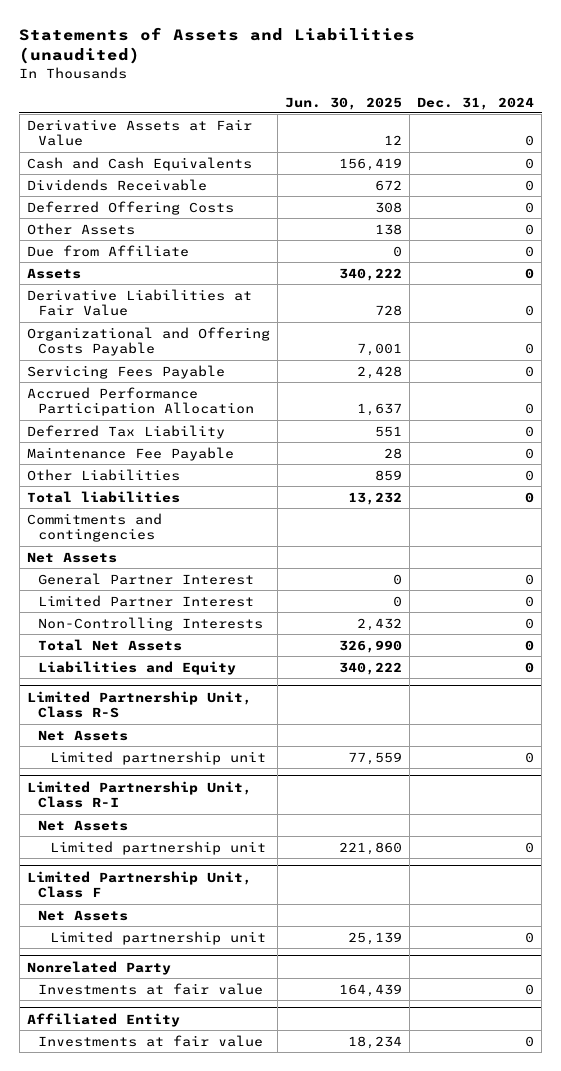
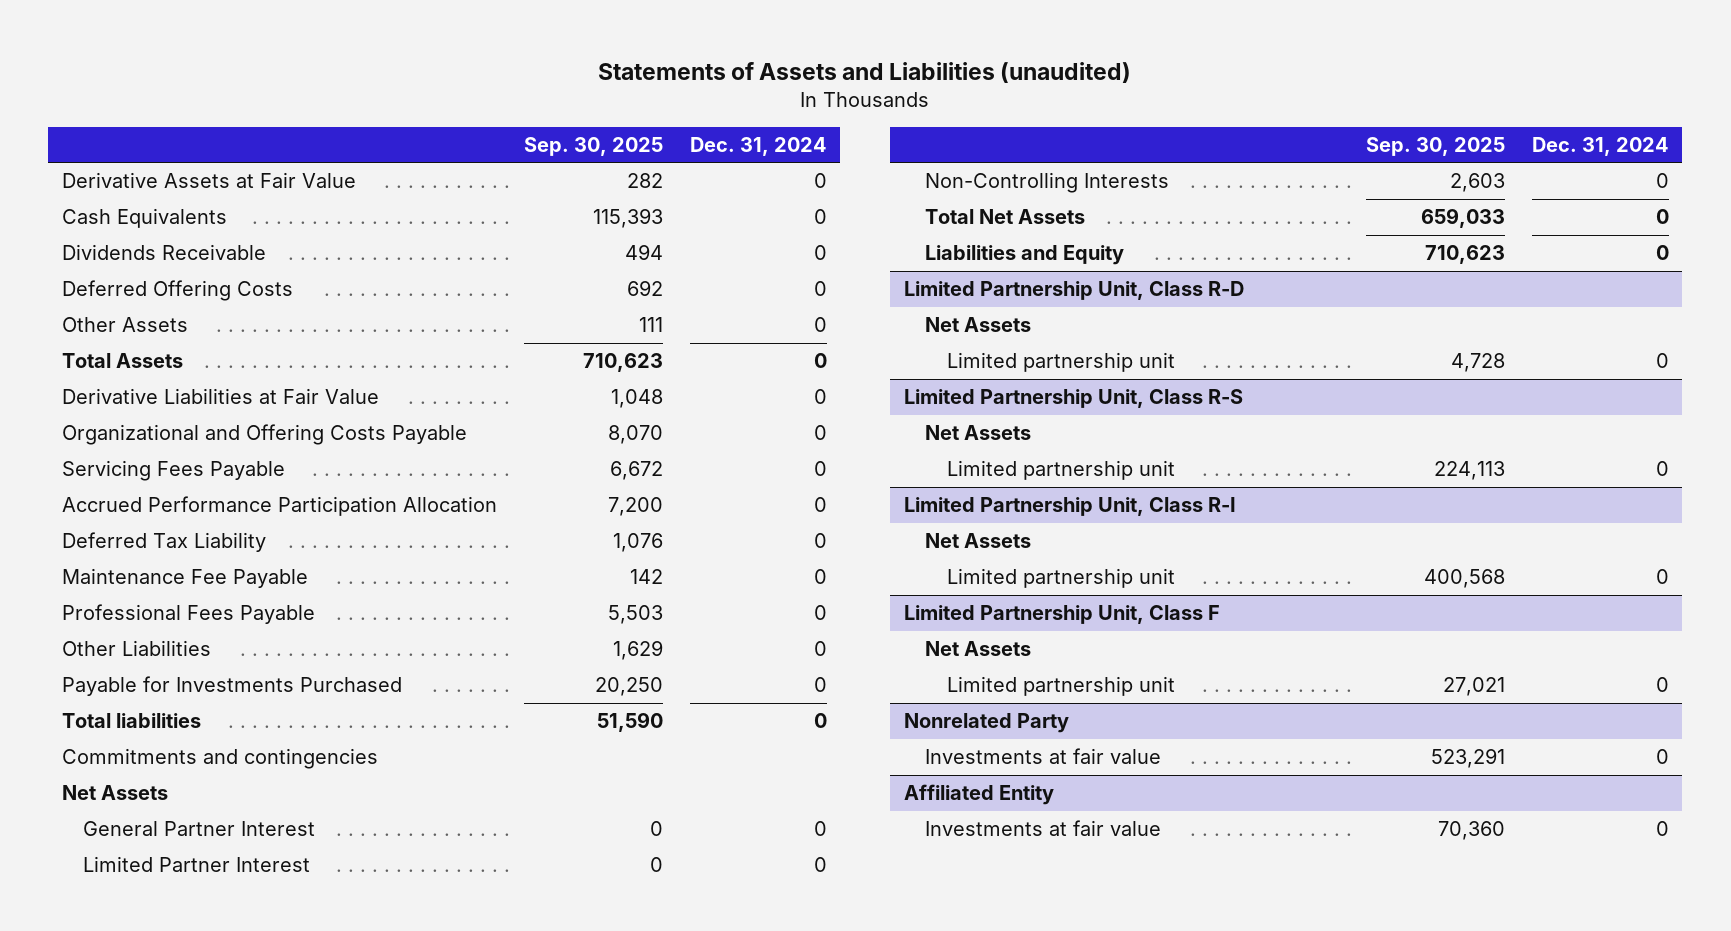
[284,96,402,110] Jun. 30, 2025 -> none
none -> [523,136,663,156] Sep. 30, 2025
[26,156,252,171] Cash and Cash Equivalents -> [61,208,227,229] Cash Equivalents
[26,244,189,257] Due from Affiliate -> none
[26,267,81,279] Assets -> [61,353,183,369] Total Assets
none -> [61,604,315,625] Professional Fees Payable
none -> [61,676,402,697] Payable for Investments Purchased
none -> [903,281,1244,301] Limited Partnership Unit, Class R-D
none -> [925,317,1032,333] Net Assets
none -> [946,352,1175,373] Limited partnership unit

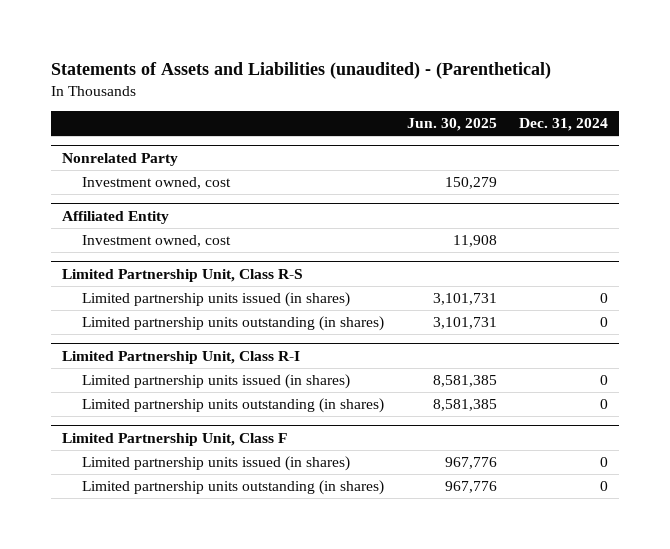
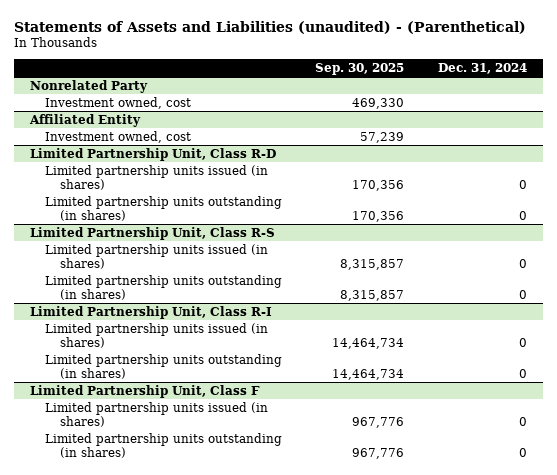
[406,118,497,132] Jun. 30, 2025 -> none
none -> [315,62,405,75] Sep. 30, 2025
none -> [30,147,277,161] Limited Partnership Unit, Class R-D
none -> [45,164,269,191] Limited partnership units issued (in shares)
none -> [45,195,283,222] Limited partnership units outstanding (in shares)

